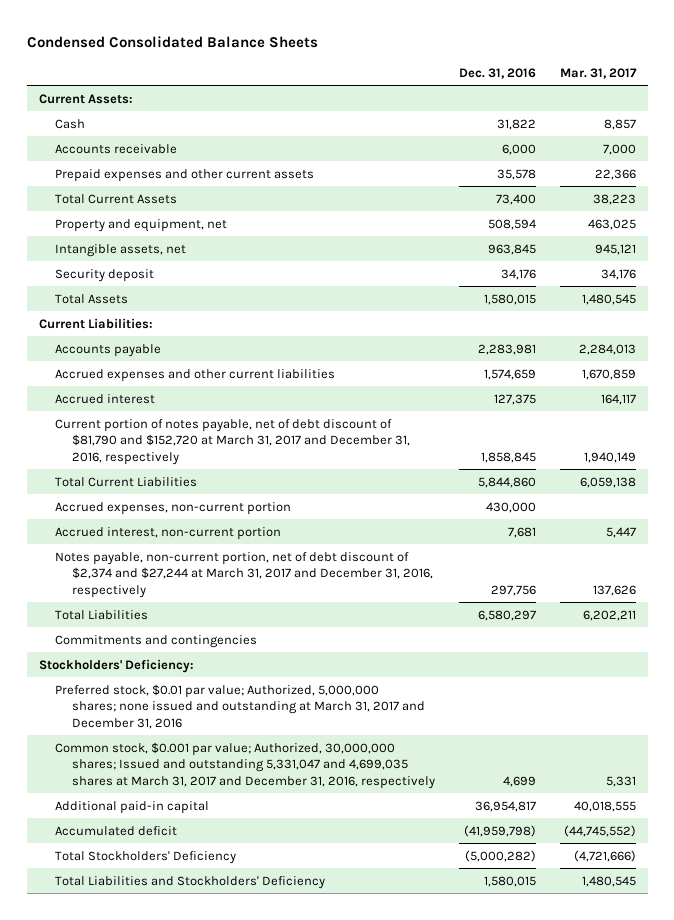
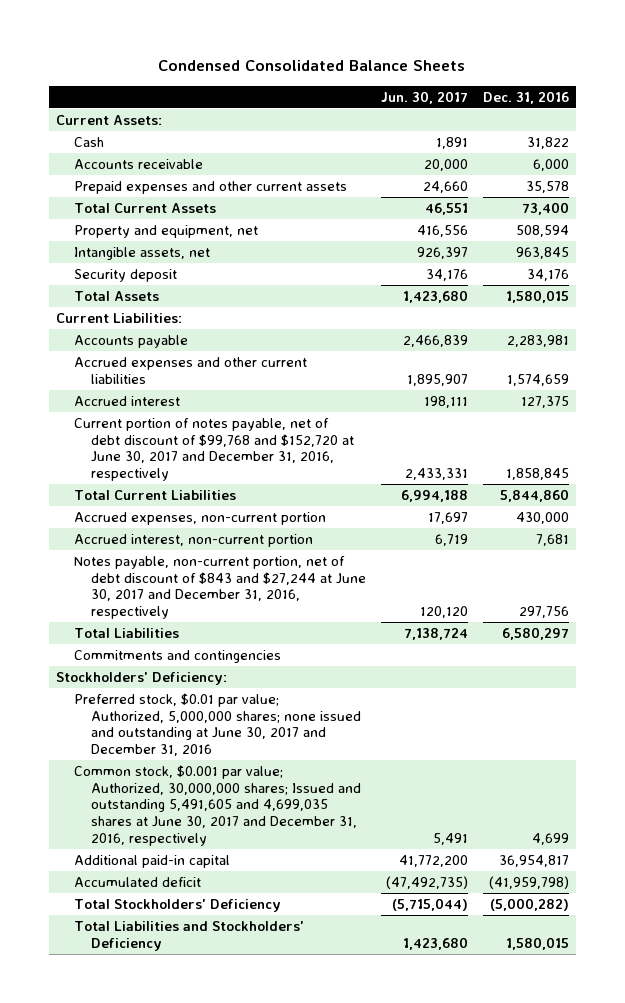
[559,67,637,79] Mar. 31, 2017 -> none
none -> [380,90,468,104] Jun. 30, 2017
[55,418,411,465] Current portion of notes payable, net of debt discount of $81,790 and $152,720 at March 31, 2017 and December 31, 2016, respectively -> [73,417,355,481] Current portion of notes payable, net of debt discount of $99,768 and $152,720 at June 30, 2017 and December 31, 2016, respectively
[55,551,434,598] Notes payable, non-current portion, net of debt discount of $2,374 and $27,244 at March 31, 2017 and December 31, 2016, respectively -> [73,555,367,619] Notes payable, non-current portion, net of debt discount of $843 and $27,244 at June 30, 2017 and December 31, 2016, respectively
[55,683,426,729] Preferred stock, $0.01 par value; Authorized, 5,000,000 shares; none issued and outstanding at March 31, 2017 and December 31, 2016 -> [73,692,362,756] Preferred stock, $0.01 par value; Authorized, 5,000,000 shares; none issued and outstanding at June 30, 2017 and December 31, 2016
[55,741,436,789] Common stock, $0.001 par value; Authorized, 30,000,000 shares; Issued and outstanding 5,331,047 and 4,699,035 shares at March 31, 2017 and December 31, 2016, respectively -> [73,764,362,846] Common stock, $0.001 par value; Authorized, 30,000,000 shares; Issued and outstanding 5,491,605 and 4,699,035 shares at June 30, 2017 and December 31, 2016, respectively

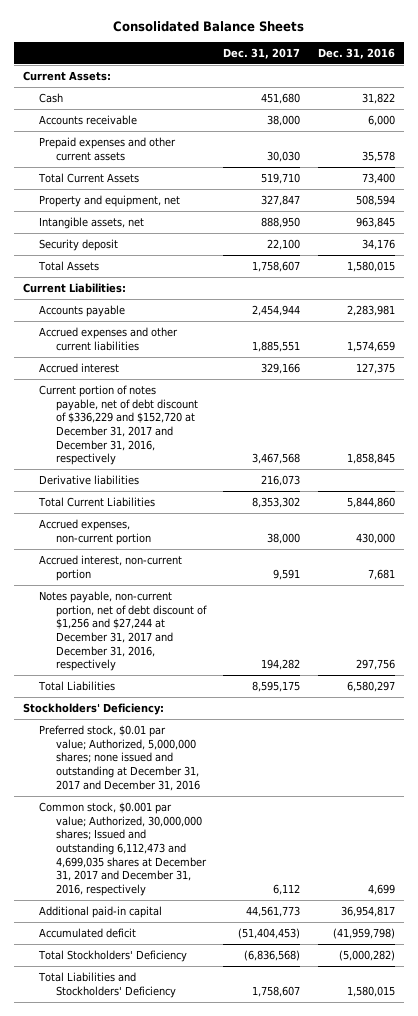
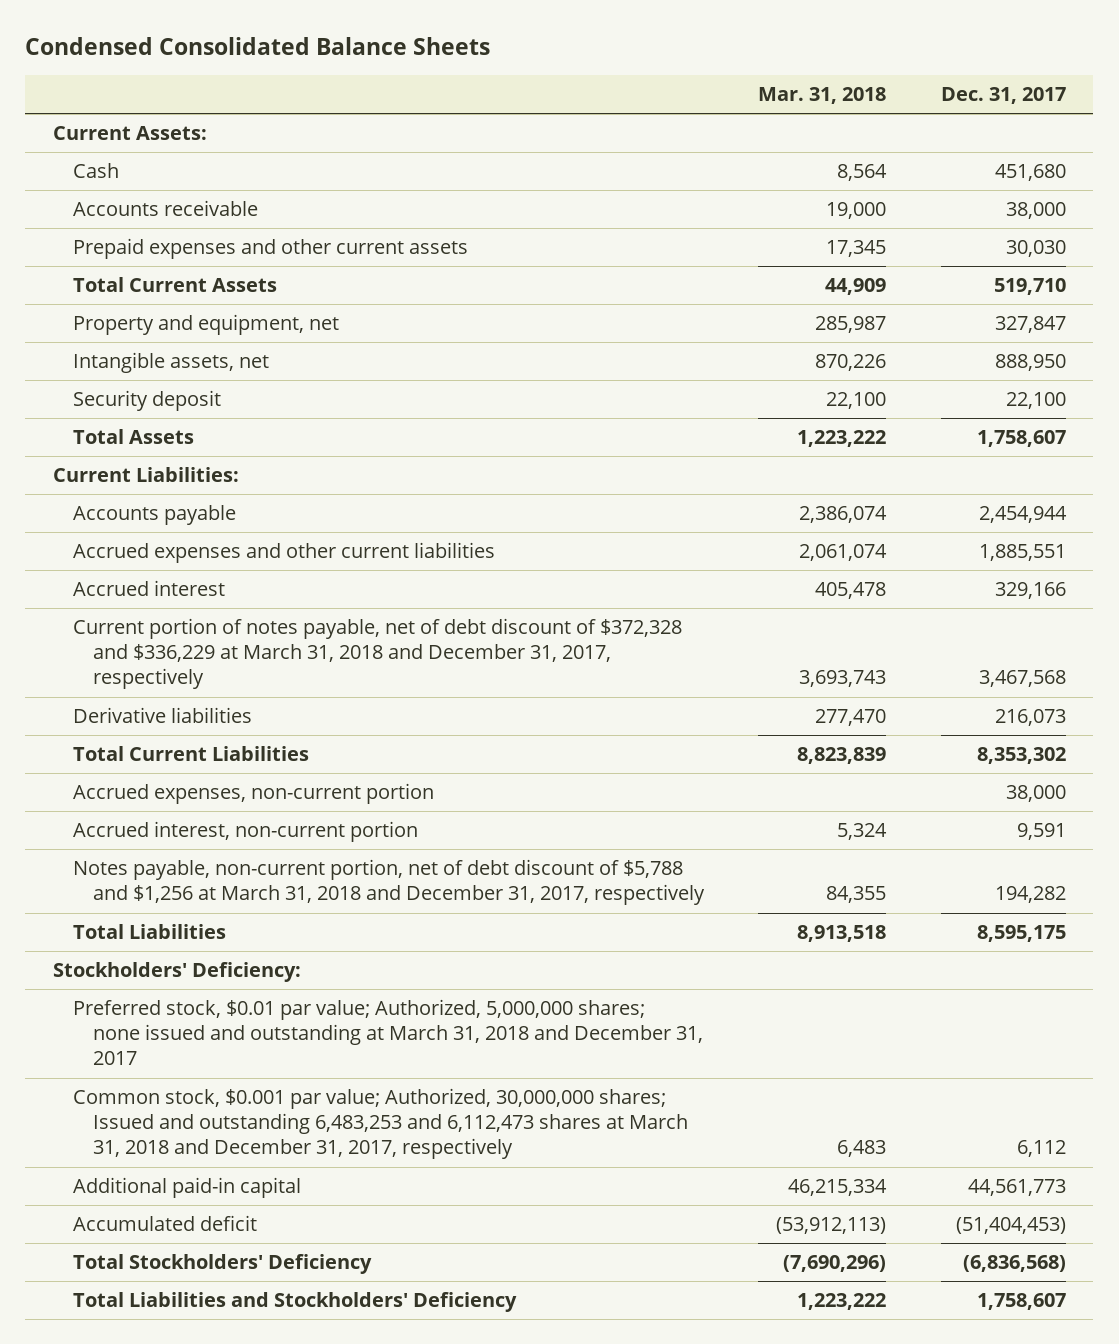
[112,21,304,33] Consolidated Balance Sheets -> [25,37,491,56] Condensed Consolidated Balance Sheets
[317,47,395,59] Dec. 31, 2016 -> none
none -> [758,87,887,105] Mar. 31, 2018
[39,384,198,466] Current portion of notes payable, net of debt discount of $336,229 and $152,720 at December 31, 2017 and December 31, 2016, respectively -> [72,618,682,690] Current portion of notes payable, net of debt discount of $372,328 and $336,229 at March 31, 2018 and December 31, 2017, respectively
[39,590,207,672] Notes payable, non-current portion, net of debt discount of $1,256 and $27,244 at December 31, 2017 and December 31, 2016, respectively -> [72,859,705,906] Notes payable, non-current portion, net of debt discount of $5,788 and $1,256 at March 31, 2018 and December 31, 2017, respectively
[39,724,200,791] Preferred stock, $0.01 par value; Authorized, 5,000,000 shares; none issued and outstanding at December 31, 2017 and December 31, 2016 -> [72,999,703,1066] Preferred stock, $0.01 par value; Authorized, 5,000,000 shares; none issued and outstanding at March 31, 2018 and December 31, 2017
[39,801,207,896] Common stock, $0.001 par value; Authorized, 30,000,000 shares; Issued and outstanding 6,112,473 and 4,699,035 shares at December 31, 2017 and December 31, 2016, respectively -> [72,1088,688,1160] Common stock, $0.001 par value; Authorized, 30,000,000 shares; Issued and outstanding 6,483,253 and 6,112,473 shares at March 31, 2018 and December 31, 2017, respectively

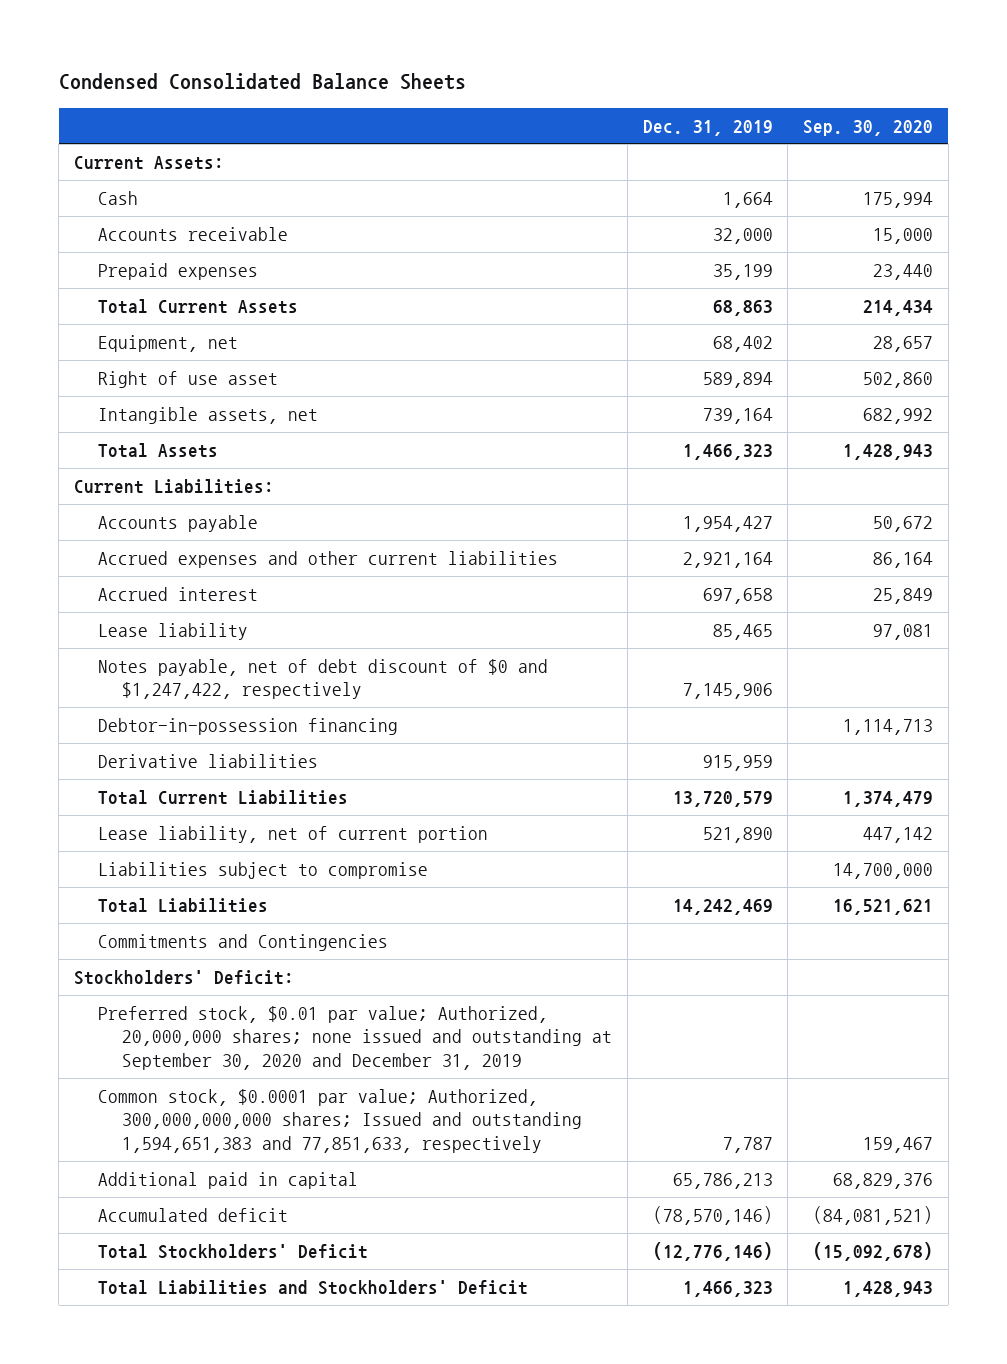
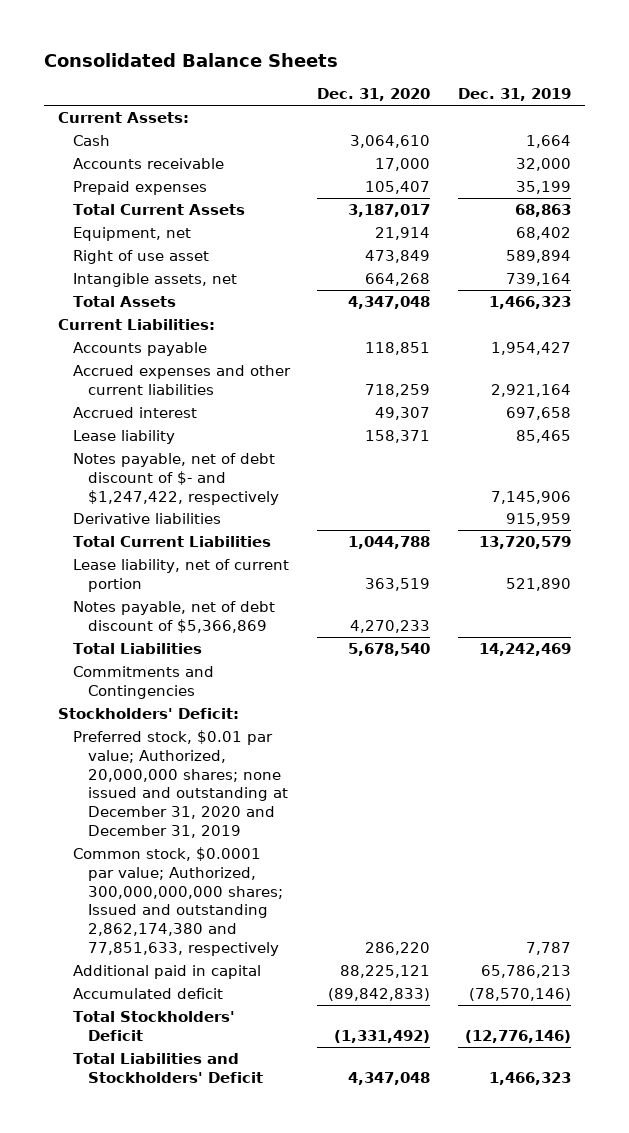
[58,73,466,91] Condensed Consolidated Balance Sheets -> [43,53,338,68] Consolidated Balance Sheets
[802,119,933,136] Sep. 30, 2020 -> none
none -> [317,88,431,102] Dec. 31, 2020
[98,718,399,736] Debtor-in-possession financing -> none
[98,659,549,700] Notes payable, net of debt discount of $0 and $1,247,422, respectively -> [72,452,279,505] Notes payable, net of debt discount of $- and $1,247,422, respectively
[98,862,429,880] Liabilities subject to compromise -> none
none -> [72,600,275,633] Notes payable, net of debt discount of $5,366,869
[98,1006,613,1070] Preferred stock, $0.01 par value; Authorized, 20,000,000 shares; none issued and outstanding at September 30, 2020 and December 31, 2019 -> [72,729,288,838] Preferred stock, $0.01 par value; Authorized, 20,000,000 shares; none issued and outstanding at December 31, 2020 and December 31, 2019
[98,1089,583,1153] Common stock, $0.0001 par value; Authorized, 300,000,000,000 shares; Issued and outstanding 1,594,651,383 and 77,851,633, respectively -> [72,846,283,956] Common stock, $0.0001 par value; Authorized, 300,000,000,000 shares; Issued and outstanding 2,862,174,380 and 77,851,633, respectively

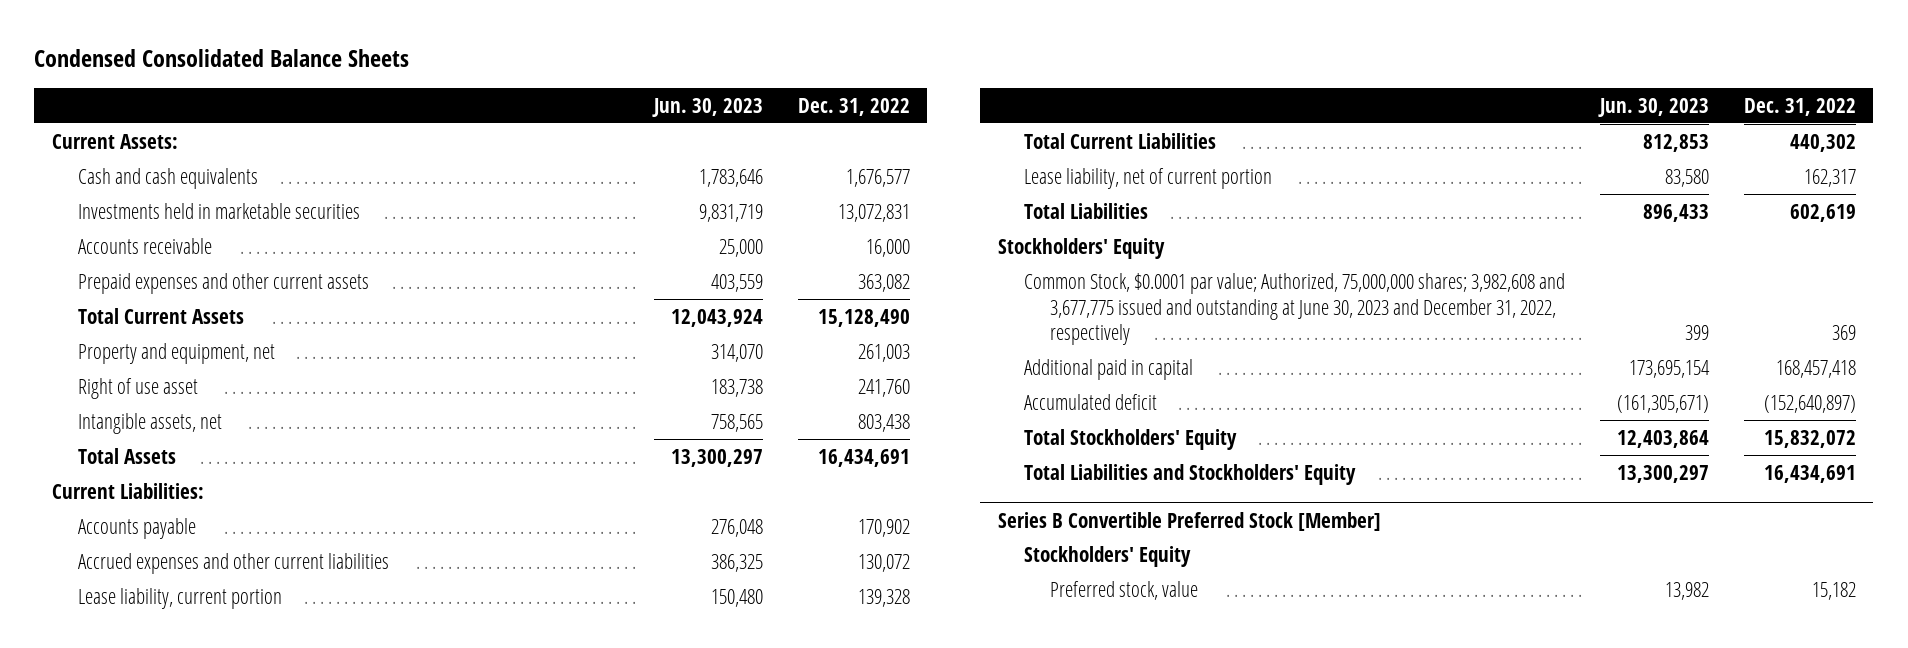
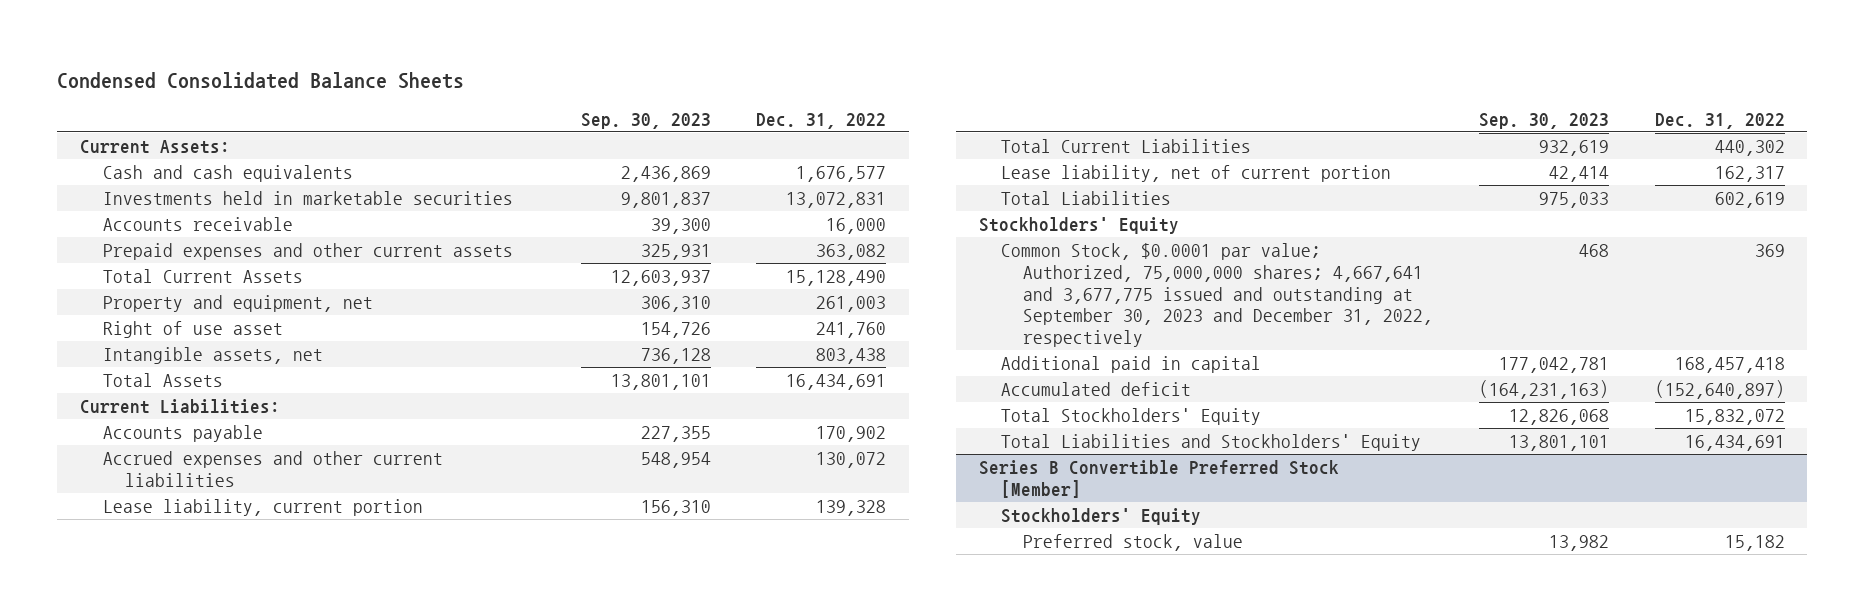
[651,98,763,118] Jun. 30, 2023 -> none
none -> [580,112,711,129] Sep. 30, 2023
[1023,272,1565,346] Common Stock, $0.0001 par value; Authorized, 75,000,000 shares; 3,982,608 and 3,677,775 issued and outstanding at June 30, 2023 and December 31, 2022, respectively -> [1001,243,1434,348] Common Stock, $0.0001 par value; Authorized, 75,000,000 shares; 4,667,641 and 3,677,775 issued and outstanding at September 30, 2023 and December 31, 2022, respectively

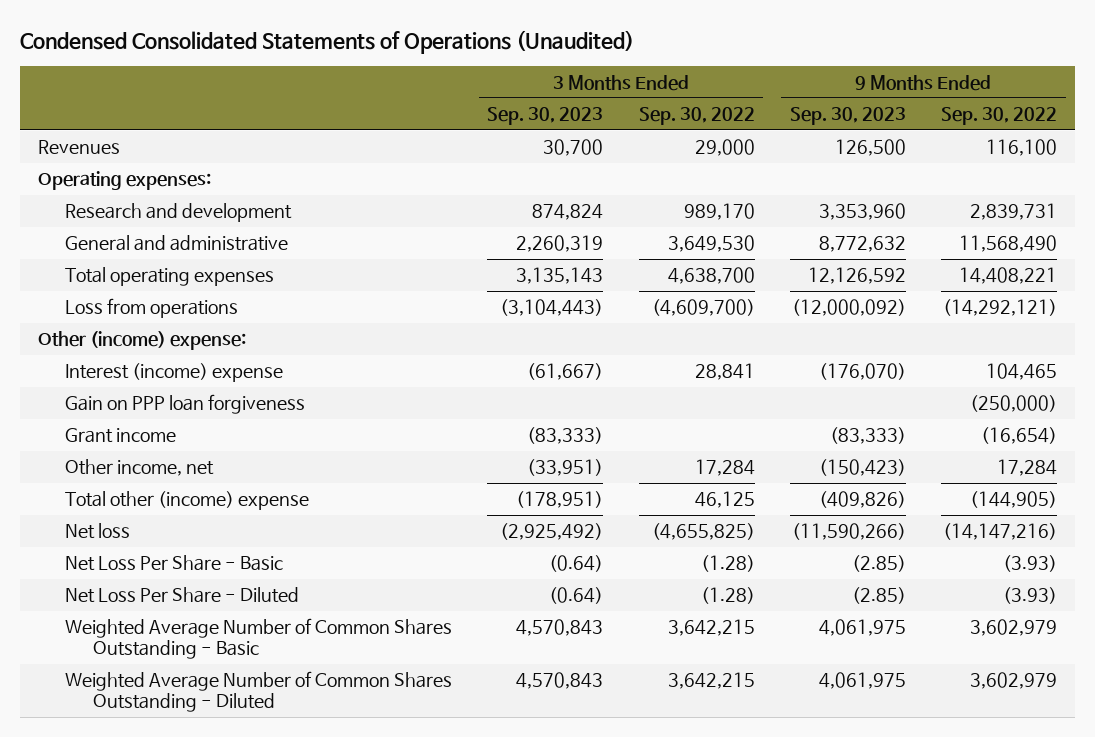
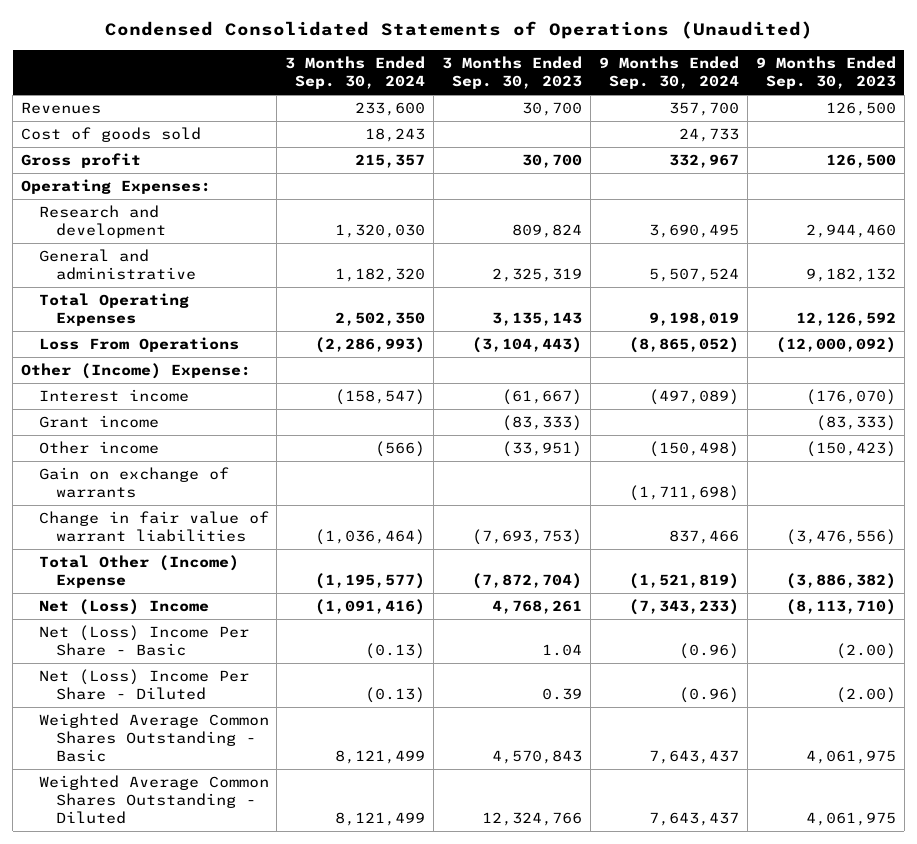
[638,107,755,126] Sep. 30, 2022 -> none
[940,107,1057,126] Sep. 30, 2022 -> none
none -> [285,55,426,89] 3 Months Ended Sep. 30, 2024
none -> [599,55,740,89] 9 Months Ended Sep. 30, 2024
[65,394,306,415] Gain on PPP loan forgiveness -> none
none -> [21,127,202,143] Cost of goods sold
none -> [21,153,142,169] Gross profit
[37,171,211,191] Operating expenses: -> [21,179,212,195] Operating Expenses:
[532,204,604,221] 874,824 -> [512,224,583,239] 809,824
[818,203,906,221] 3,353,960 -> [806,224,897,239] 2,944,460
[516,235,604,253] 2,260,319 -> [492,268,583,283] 2,325,319
[818,236,906,253] 8,772,632 -> [806,268,897,283] 9,182,132
[65,267,275,287] Total operating expenses -> [38,293,189,327] Total Operating Expenses
[65,298,239,319] Loss from operations -> [38,337,239,353] Loss From Operations
[37,331,246,351] Other (income) expense: -> [21,363,252,380] Other (Income) Expense:
[65,363,284,383] Interest (income) expense -> [38,389,189,403] Interest income
[65,459,215,477] Other income, net -> [38,441,159,455] Other income
none -> [38,467,229,499] Gain on exchange of warrants
none -> [38,511,269,543] Change in fair value of warrant liabilities
[65,491,310,511] Total other (income) expense -> [38,555,239,589] Total Other (Income) Expense
[516,491,604,509] (178,951) -> [472,573,583,590] (7,872,704)
[818,491,906,509] (409,826) -> [786,573,897,590] (3,886,382)
[65,523,131,540] Net loss -> [38,599,209,616] Net (Loss) Income
[500,523,604,541] (2,925,492) -> [492,600,583,615] 4,768,261
[791,523,906,541] (11,590,266) -> [786,599,897,616] (8,113,710)
[65,555,284,572] Net Loss Per Share - Basic -> [38,625,249,657] Net (Loss) Income Per Share - Basic
[549,555,604,573] (0.64) -> [542,644,583,657] 1.04
[851,555,906,573] (2.85) -> [836,643,897,660] (2.00)
[65,587,300,604] Net Loss Per Share - Diluted -> [38,669,249,701] Net (Loss) Income Per Share - Diluted
[549,587,604,605] (0.64) -> [542,688,583,701] 0.39
[851,587,906,605] (2.85) -> [836,687,897,704] (2.00)
[65,618,453,660] Weighted Average Number of Common Shares Outstanding - Basic -> [38,713,269,763] Weighted Average Common Shares Outstanding - Basic
[65,671,453,713] Weighted Average Number of Common Shares Outstanding - Diluted -> [38,775,269,825] Weighted Average Common Shares Outstanding - Diluted
[516,672,604,690] 4,570,843 -> [482,812,583,827] 12,324,766

